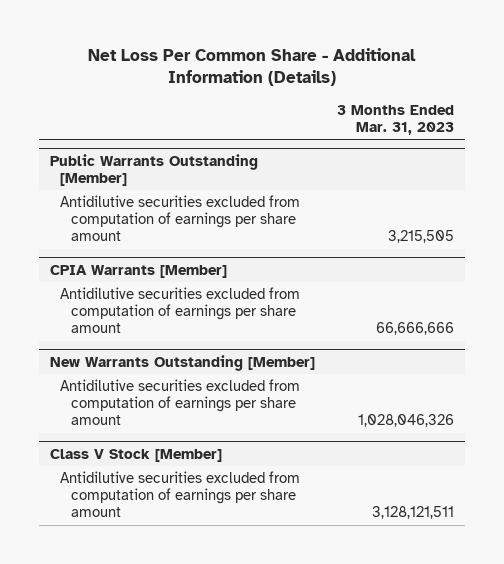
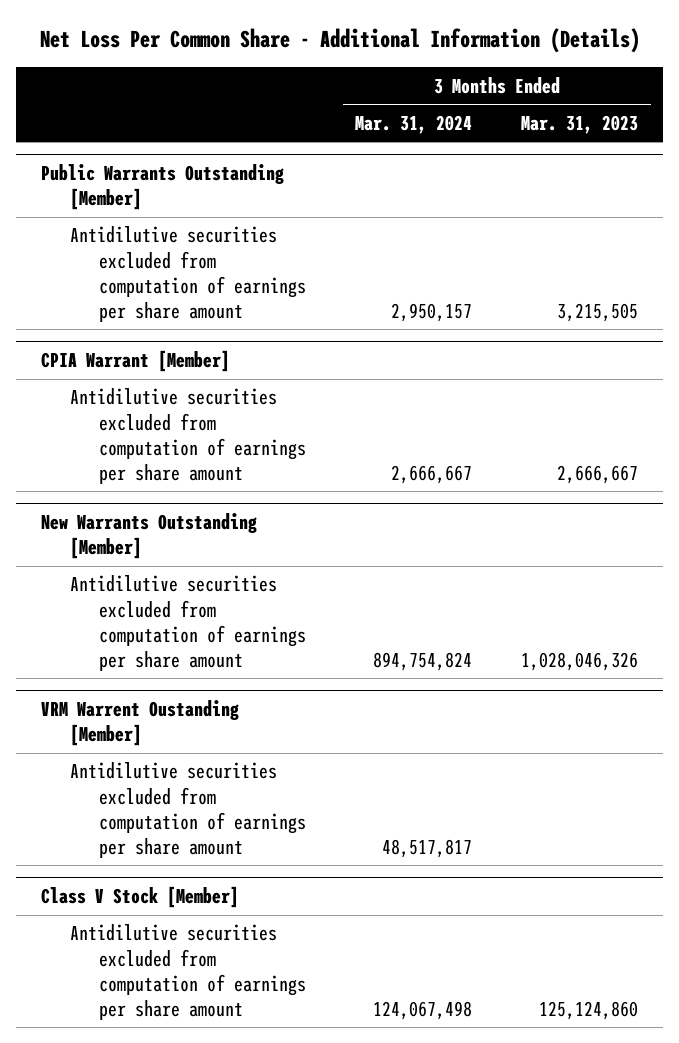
none -> [355,114,473,134] Mar. 31, 2024
[50,264,228,278] CPIA Warrants [Member] -> [40,350,230,373] CPIA Warrant [Member]
[376,322,455,336] 66,666,666 -> [557,464,639,484] 2,666,667
none -> [40,700,239,747] VRM Warrent Oustanding [Member]
none -> [69,762,306,858] Antidilutive securities excluded from computation of earnings per share amount
[372,506,455,520] 3,128,121,511 -> [539,1000,639,1020] 125,124,860

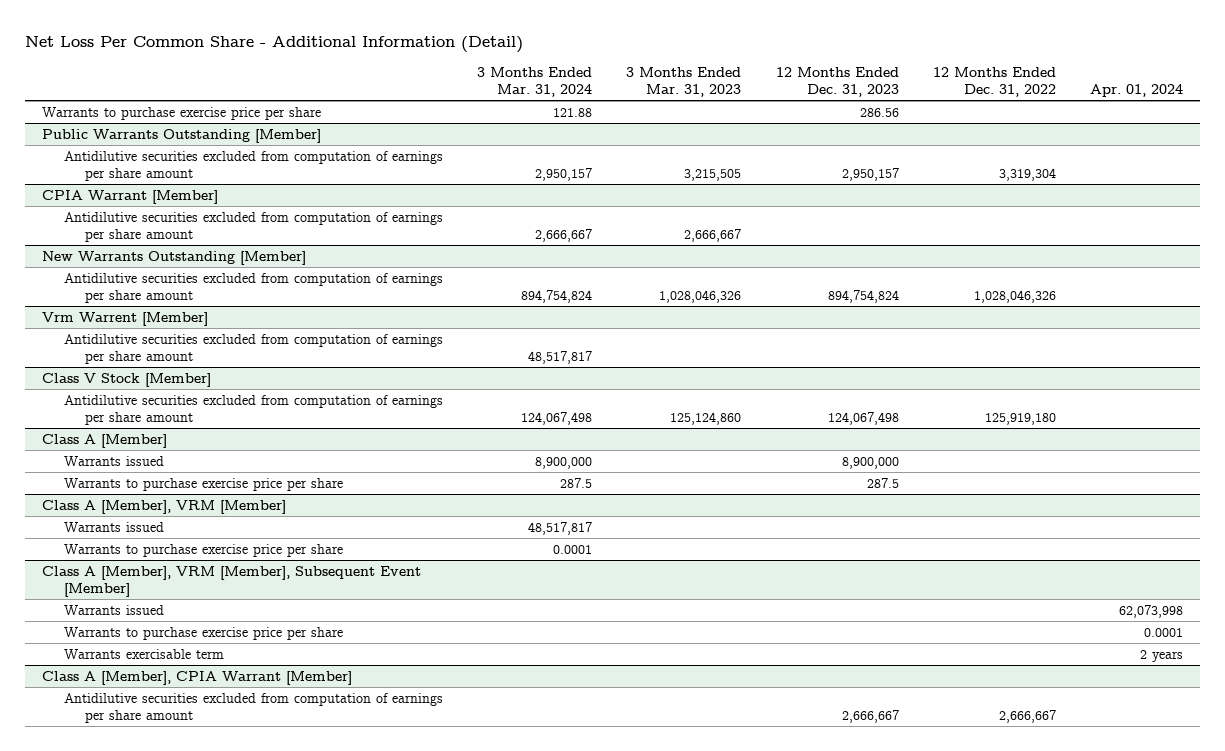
[39,28,640,54] Net Loss Per Common Share - Additional Information (Details) -> [25,35,524,53] Net Loss Per Common Share - Additional Information (Detail)
none -> [775,66,899,97] 12 Months Ended Dec. 31, 2023
none -> [932,66,1056,97] 12 Months Ended Dec. 31, 2022
none -> [1089,83,1183,97] Apr. 01, 2024
none -> [42,106,322,120] Warrants to purchase exercise price per share
[40,700,239,747] VRM Warrent Oustanding [Member] -> [42,311,209,326] Vrm Warrent [Member]
none -> [42,433,168,448] Class A [Member]
none -> [63,455,164,466] Warrants issued
none -> [63,477,343,491] Warrants to purchase exercise price per share
none -> [42,499,287,514] Class A [Member], VRM [Member]
none -> [63,521,164,532] Warrants issued
none -> [63,543,343,557] Warrants to purchase exercise price per share
none -> [42,565,422,598] Class A [Member], VRM [Member], Subsequent Event [Member]
none -> [63,604,164,615] Warrants issued
none -> [63,626,343,640] Warrants to purchase exercise price per share
none -> [63,648,224,659] Warrants exercisable term
none -> [42,670,353,685] Class A [Member], CPIA Warrant [Member]
none -> [63,692,443,724] Antidilutive securities excluded from computation of earnings per share amount

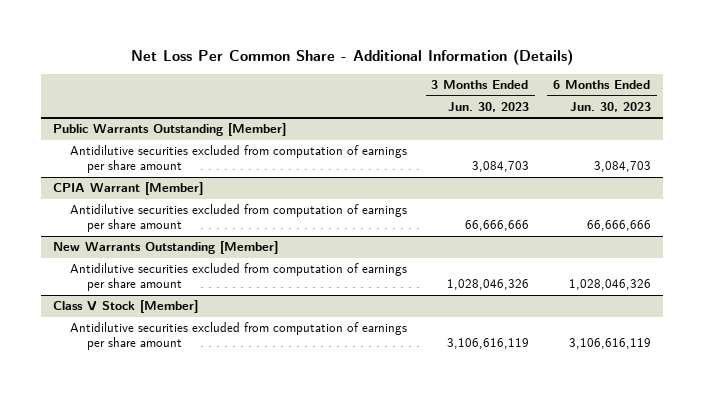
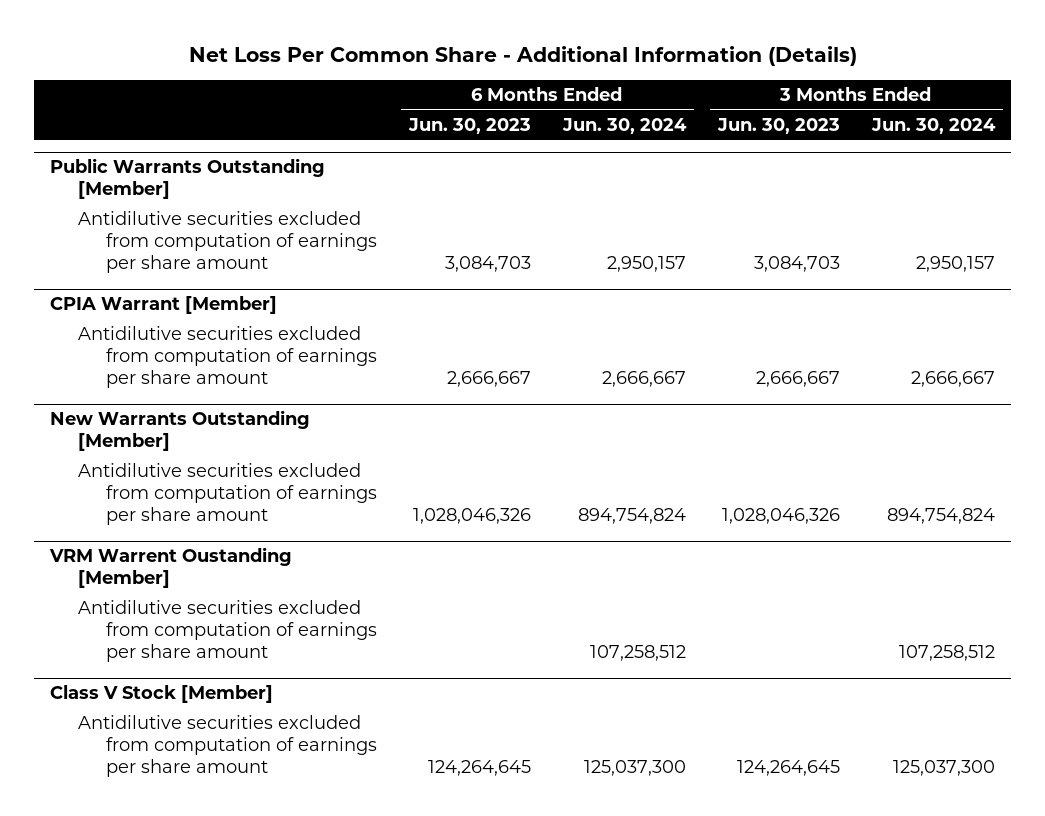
none -> [561,118,687,135] Jun. 30, 2024
none -> [870,118,996,135] Jun. 30, 2024
[464,220,529,232] 66,666,666 -> [755,371,840,388] 2,666,667
[586,220,651,232] 66,666,666 -> [446,371,531,388] 2,666,667
none -> [49,547,293,589] VRM Warrent Oustanding [Member]
none -> [78,600,377,663] Antidilutive securities excluded from computation of earnings per share amount
[446,338,529,350] 3,106,616,119 -> [736,760,840,777] 124,264,645
[568,338,651,350] 3,106,616,119 -> [427,760,531,777] 124,264,645

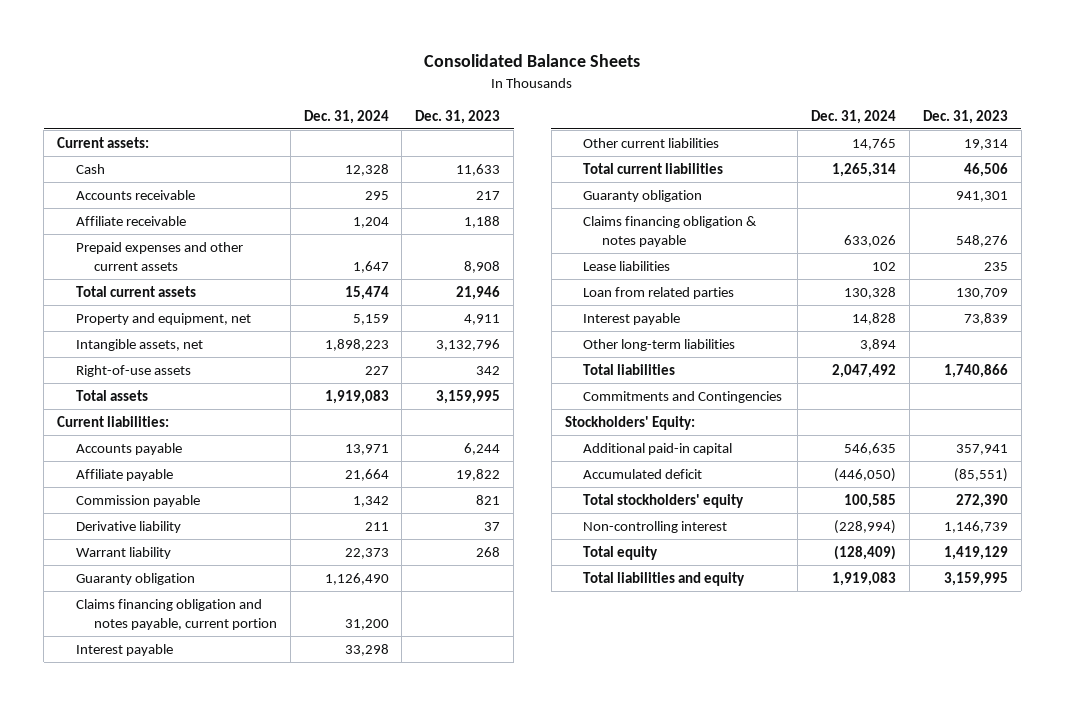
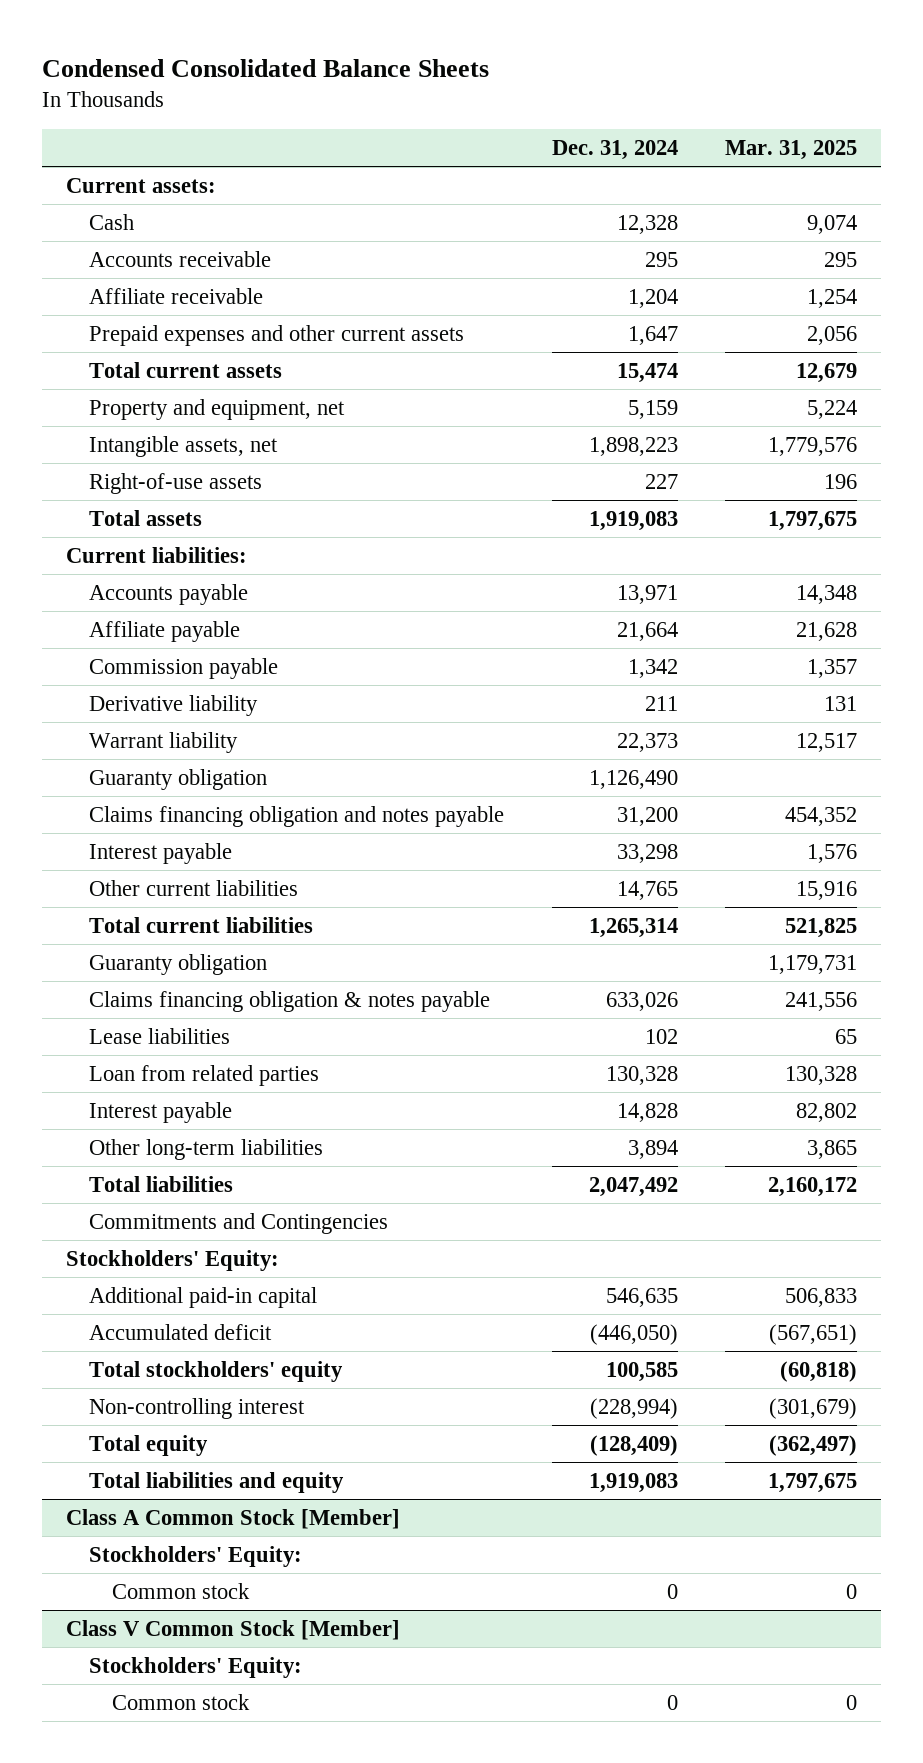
[424,54,641,68] Consolidated Balance Sheets -> [41,58,489,77] Condensed Consolidated Balance Sheets
[415,109,501,124] Dec. 31, 2023 -> none
none -> [725,140,858,161] Mar. 31, 2025
[75,598,278,631] Claims financing obligation and notes payable, current portion -> [89,805,505,827] Claims financing obligation and notes payable
none -> [65,1508,400,1529] Class A Common Stock [Member]
none -> [89,1545,303,1567] Stockholders' Equity:
none -> [112,1582,251,1599] Common stock
none -> [65,1619,400,1640] Class V Common Stock [Member]
none -> [89,1656,303,1678] Stockholders' Equity:
none -> [112,1693,251,1710] Common stock

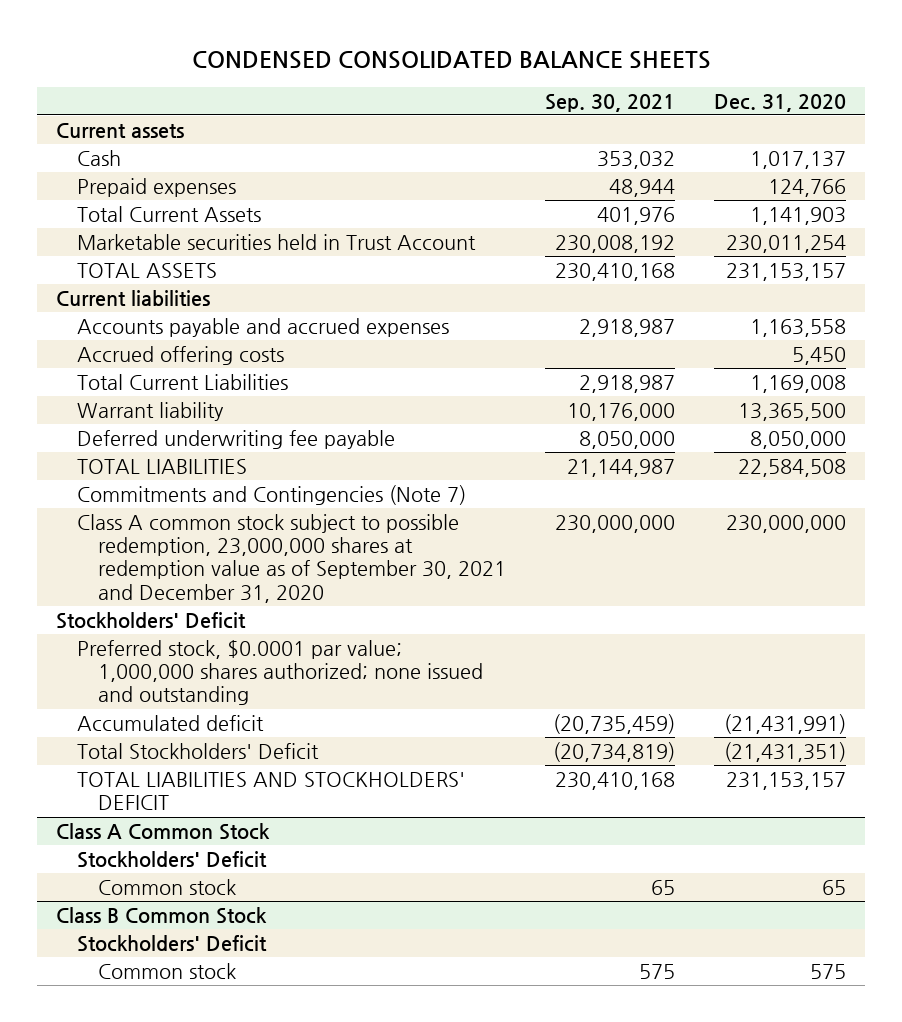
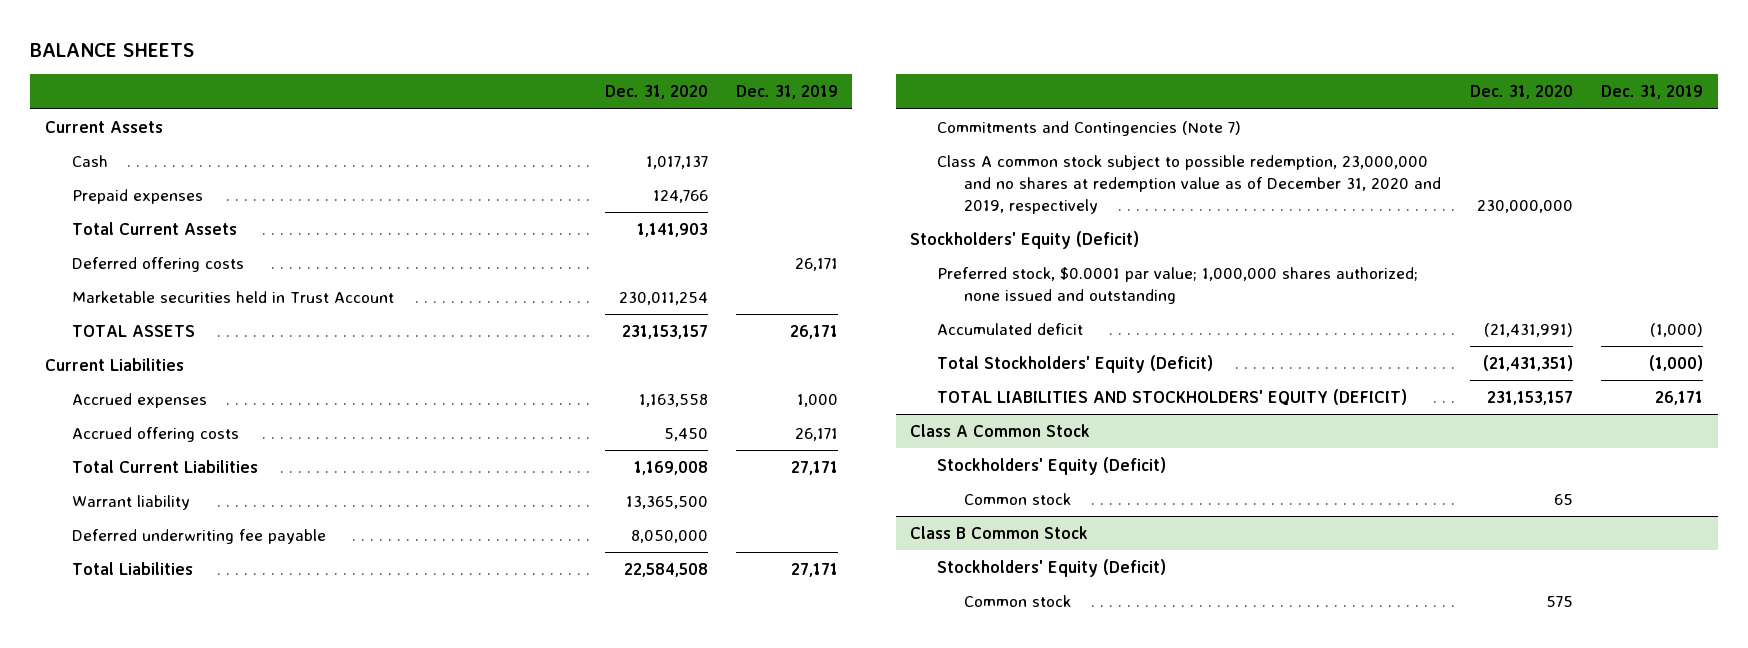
[191,50,711,69] CONDENSED CONSOLIDATED BALANCE SHEETS -> [30,43,195,58] BALANCE SHEETS
[544,93,675,112] Sep. 30, 2021 -> none
none -> [736,85,839,100] Dec. 31, 2019
[55,123,184,139] Current assets -> [44,121,163,134] Current Assets
none -> [71,257,244,273] Deferred offering costs
[55,290,210,307] Current liabilities -> [44,358,184,372] Current Liabilities
[77,318,450,338] Accounts payable and accrued expenses -> [71,393,207,409] Accrued expenses
[77,459,248,475] TOTAL LIABILITIES -> [71,562,193,576] Total Liabilities
[77,514,507,603] Class A common stock subject to possible redemption, 23,000,000 shares at redemption value as of September 30, 2021 and December 31, 2020 -> [937,155,1442,214] Class A common stock subject to possible redemption, 23,000,000 and no shares at redemption value as of December 31, 2020 and 2019, respectively
[55,612,246,630] Stockholders' Deficit -> [909,231,1139,250] Stockholders' Equity (Deficit)
[77,743,320,760] Total Stockholders' Deficit -> [937,355,1214,374] Total Stockholders' Equity (Deficit)
[77,772,466,811] TOTAL LIABILITIES AND STOCKHOLDERS' DEFICIT -> [937,389,1408,407] TOTAL LIABILITIES AND STOCKHOLDERS' EQUITY (DEFICIT)
[77,851,268,869] Stockholders' Deficit -> [937,457,1167,476] Stockholders' Equity (Deficit)
[77,935,268,953] Stockholders' Deficit -> [937,559,1167,578] Stockholders' Equity (Deficit)

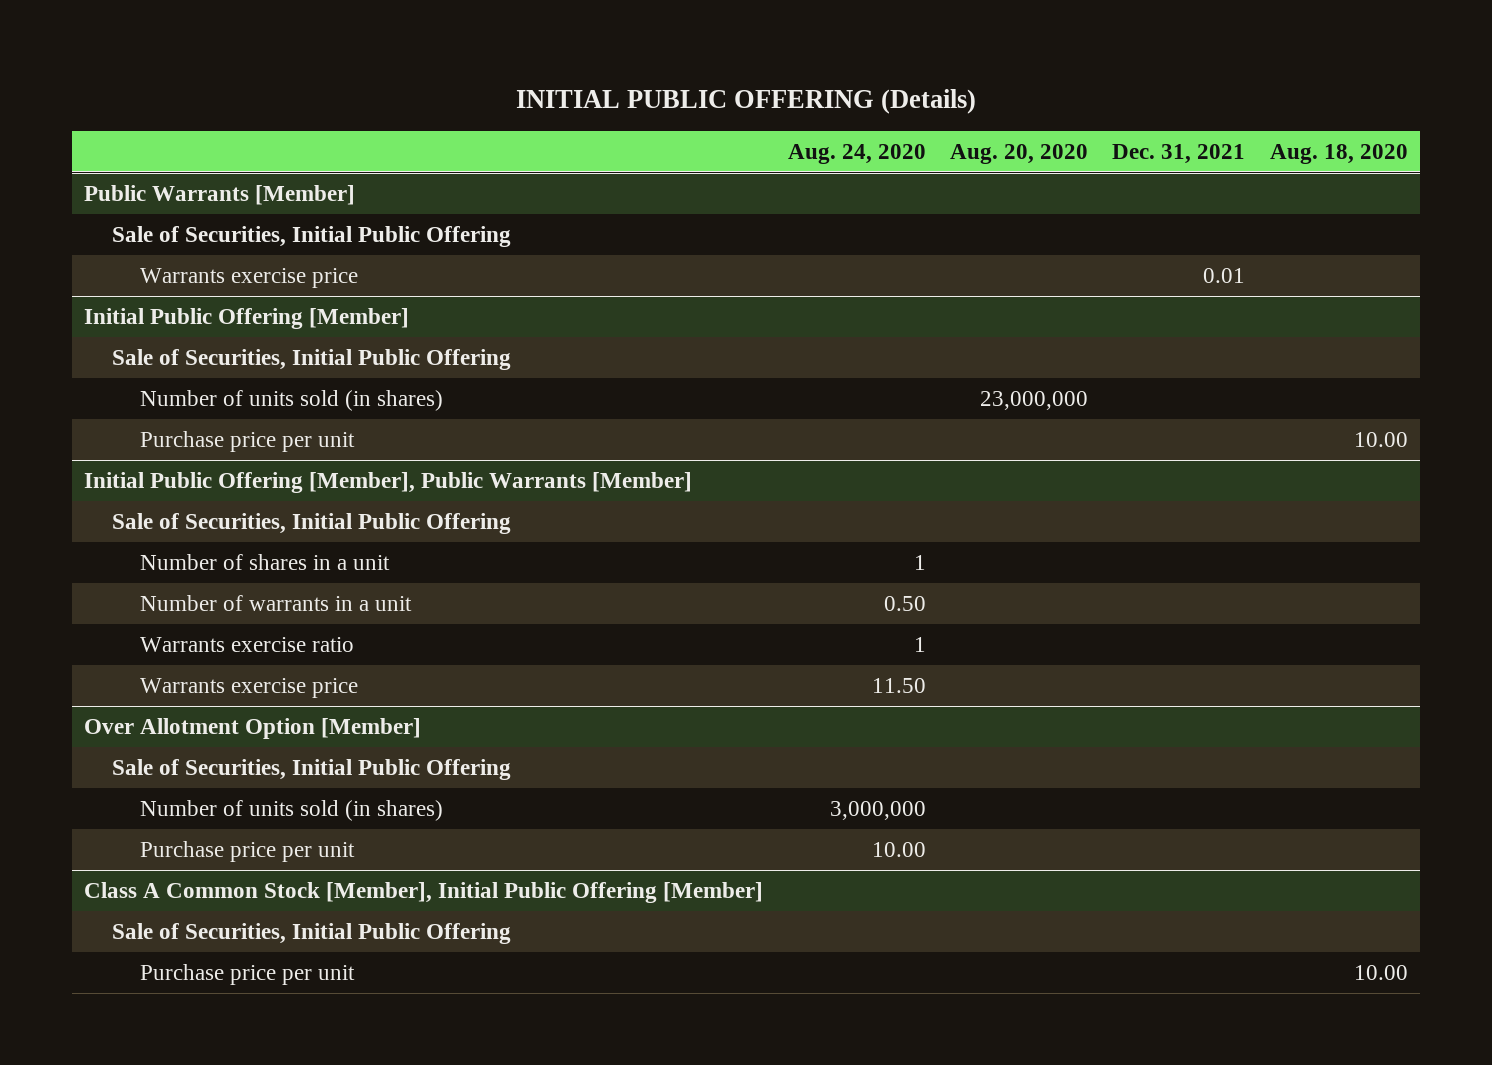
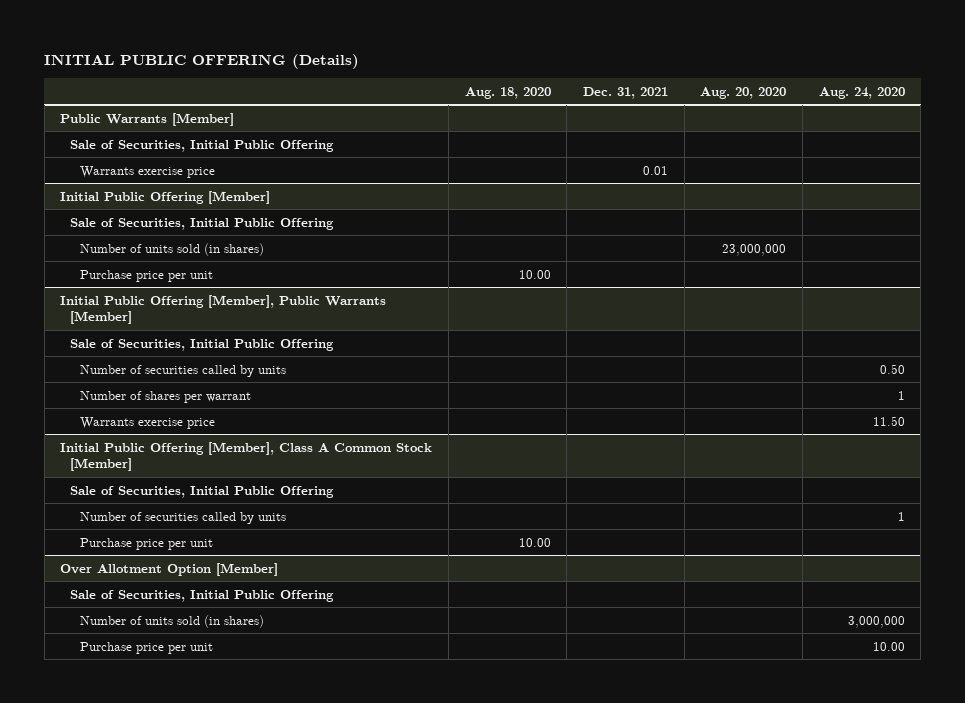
[140,553,391,570] Number of shares in a unit -> none
[140,594,413,611] Number of warrants in a unit -> none
none -> [79,364,286,377] Number of securities called by units
[140,636,355,652] Warrants exercise ratio -> [79,390,251,403] Number of shares per warrant
none -> [60,441,433,472] Initial Public Offering [Member], Class A Common Stock [Member]
none -> [70,485,335,498] Sale of Securities, Initial Public Offering
none -> [79,511,286,524] Number of securities called by units
none -> [79,537,213,550] Purchase price per unit
[84,881,764,903] Class A Common Stock [Member], Initial Public Offering [Member] -> none
[112,922,512,944] Sale of Securities, Initial Public Offering -> none
[140,963,356,985] Purchase price per unit -> none

